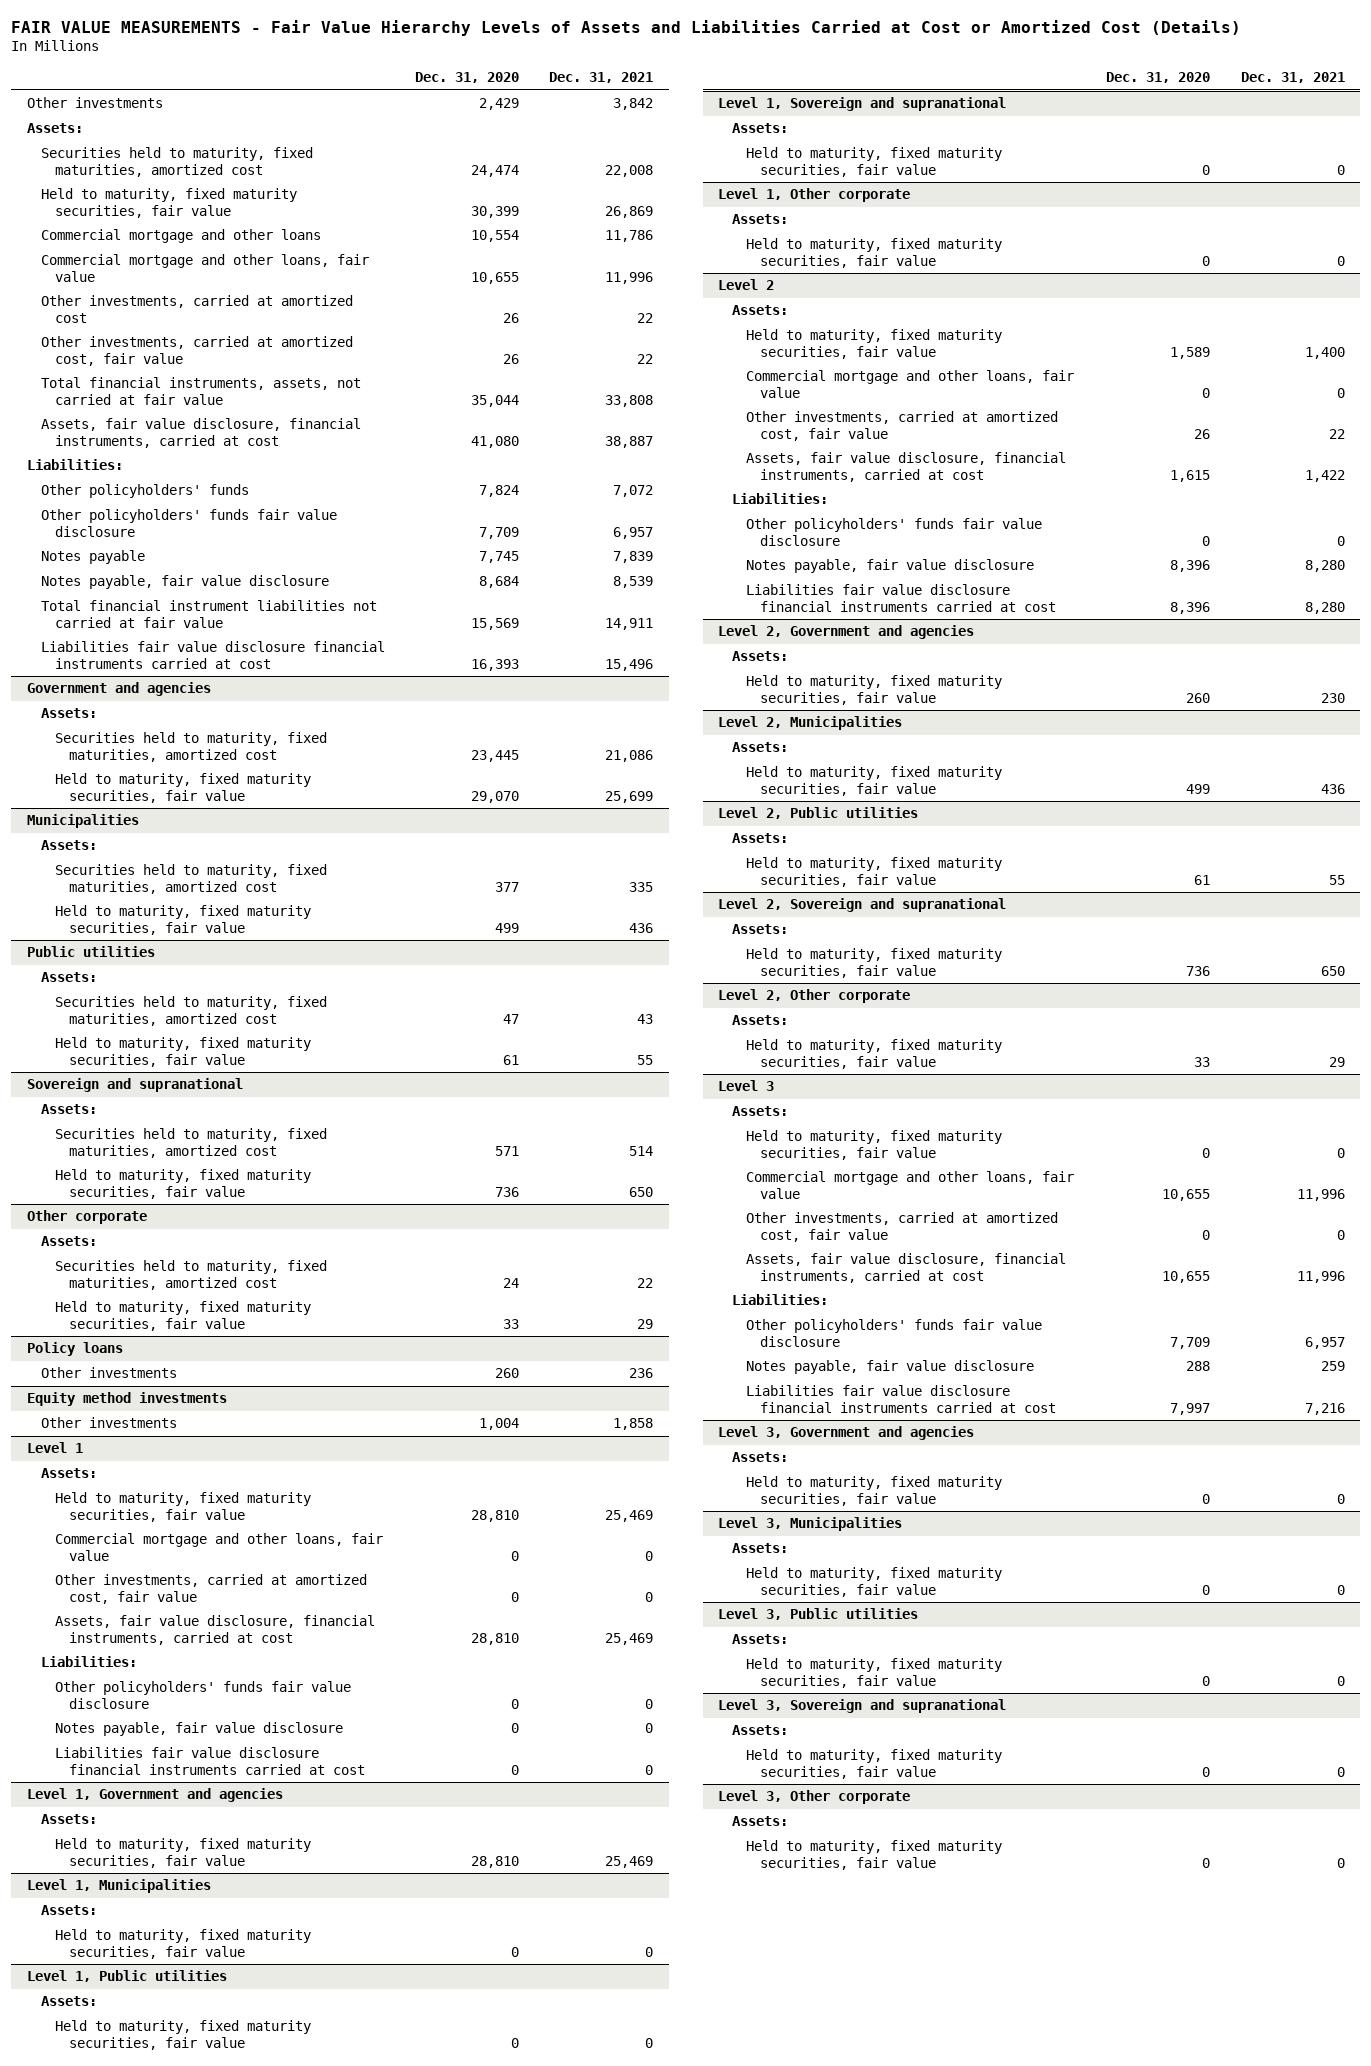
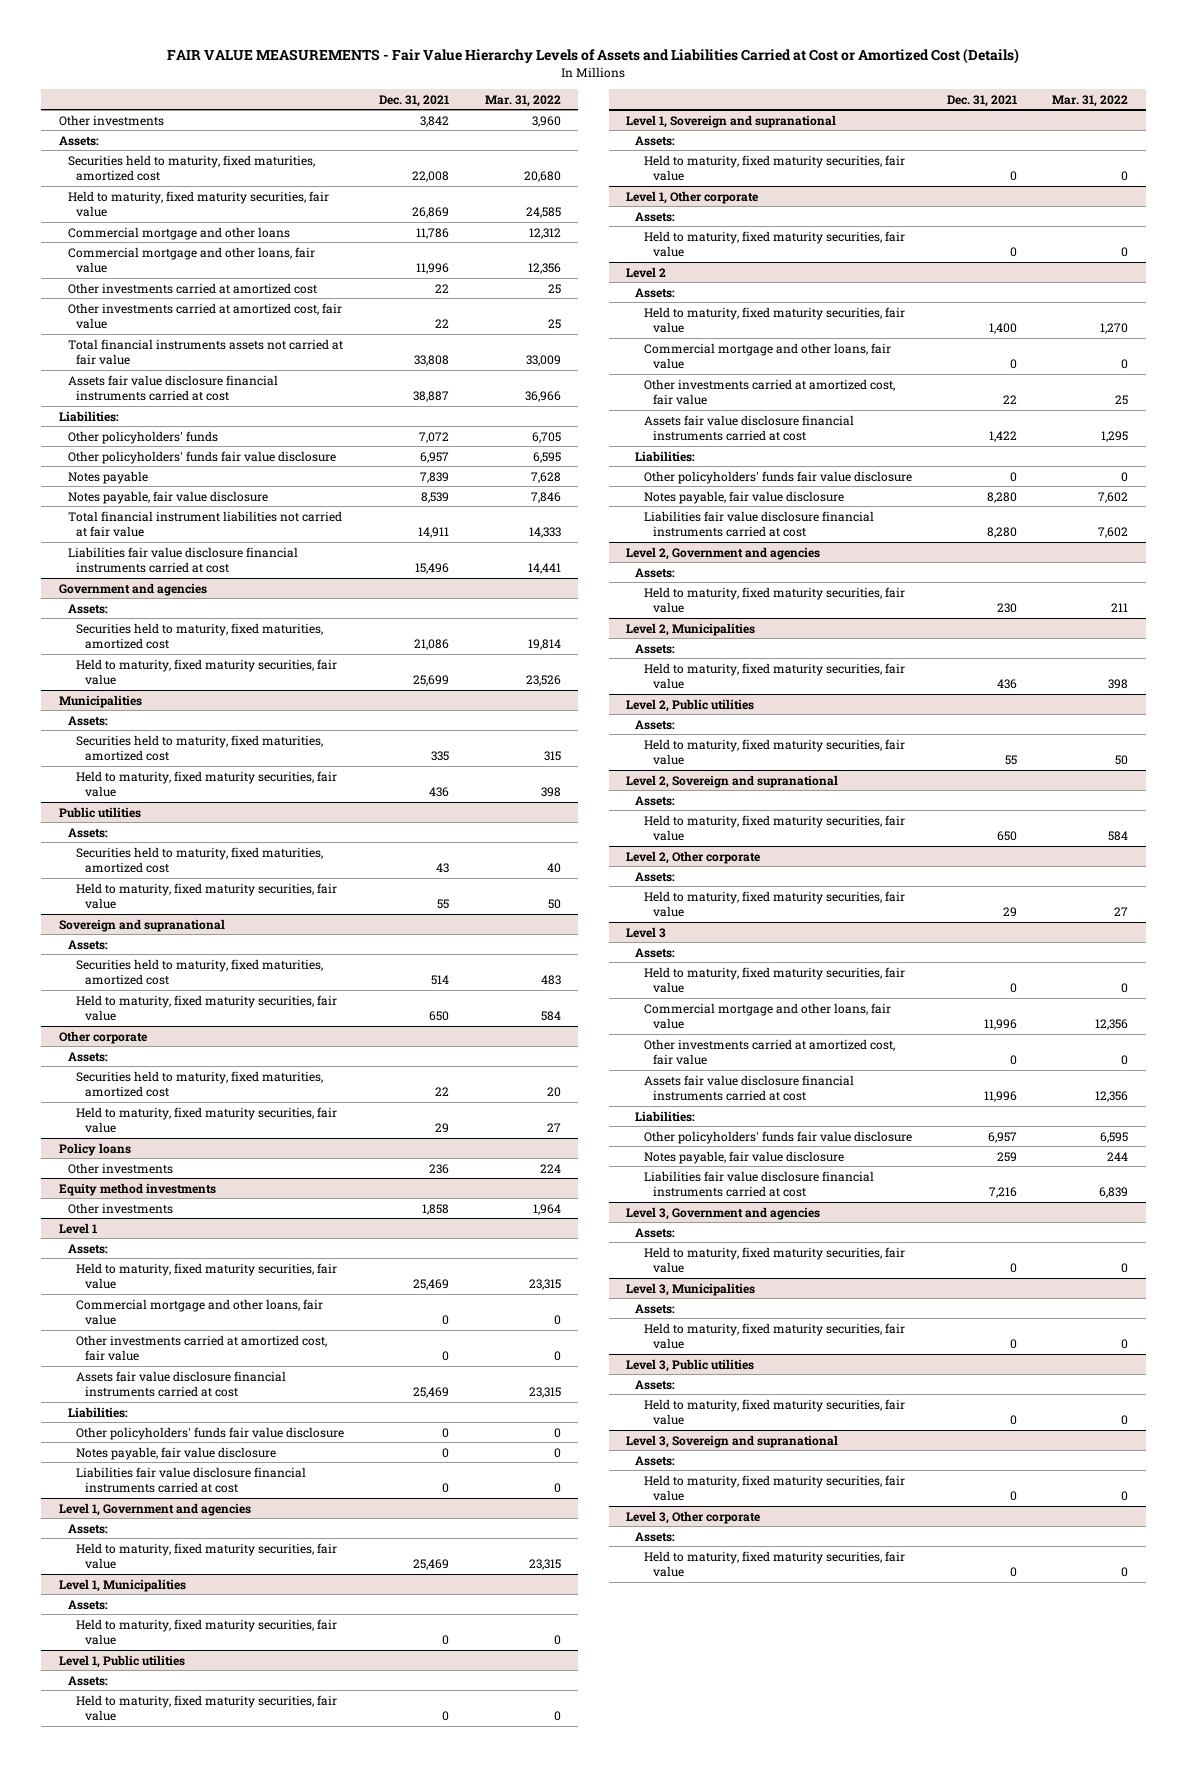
[415,72,520,84] Dec. 31, 2020 -> none
none -> [484,94,561,107] Mar. 31, 2022
[40,295,353,323] Other investments, carried at amortized cost -> [67,282,317,294] Other investments carried at amortized cost
[40,336,353,366] Other investments, carried at amortized cost, fair value -> [67,302,342,330] Other investments carried at amortized cost, fair value
[40,377,361,405] Total financial instruments, assets, not carried at fair value -> [67,338,343,366] Total financial instruments assets not carried at fair value
[40,418,361,448] Assets, fair value disclosure, financial instruments, carried at cost -> [67,374,278,402] Assets fair value disclosure financial instruments carried at cost
[54,1574,367,1604] Other investments, carried at amortized cost, fair value -> [76,1334,328,1362] Other investments carried at amortized cost, fair value
[54,1615,375,1645] Assets, fair value disclosure, financial instruments, carried at cost -> [76,1370,287,1398] Assets fair value disclosure financial instruments carried at cost
[746,411,1059,441] Other investments, carried at amortized cost, fair value -> [644,378,896,406] Other investments carried at amortized cost, fair value
[746,452,1067,482] Assets, fair value disclosure, financial instruments, carried at cost -> [644,414,855,442] Assets fair value disclosure financial instruments carried at cost
[746,1212,1059,1242] Other investments, carried at amortized cost, fair value -> [644,1038,896,1066] Other investments carried at amortized cost, fair value
[746,1253,1067,1283] Assets, fair value disclosure, financial instruments, carried at cost -> [644,1074,855,1102] Assets fair value disclosure financial instruments carried at cost

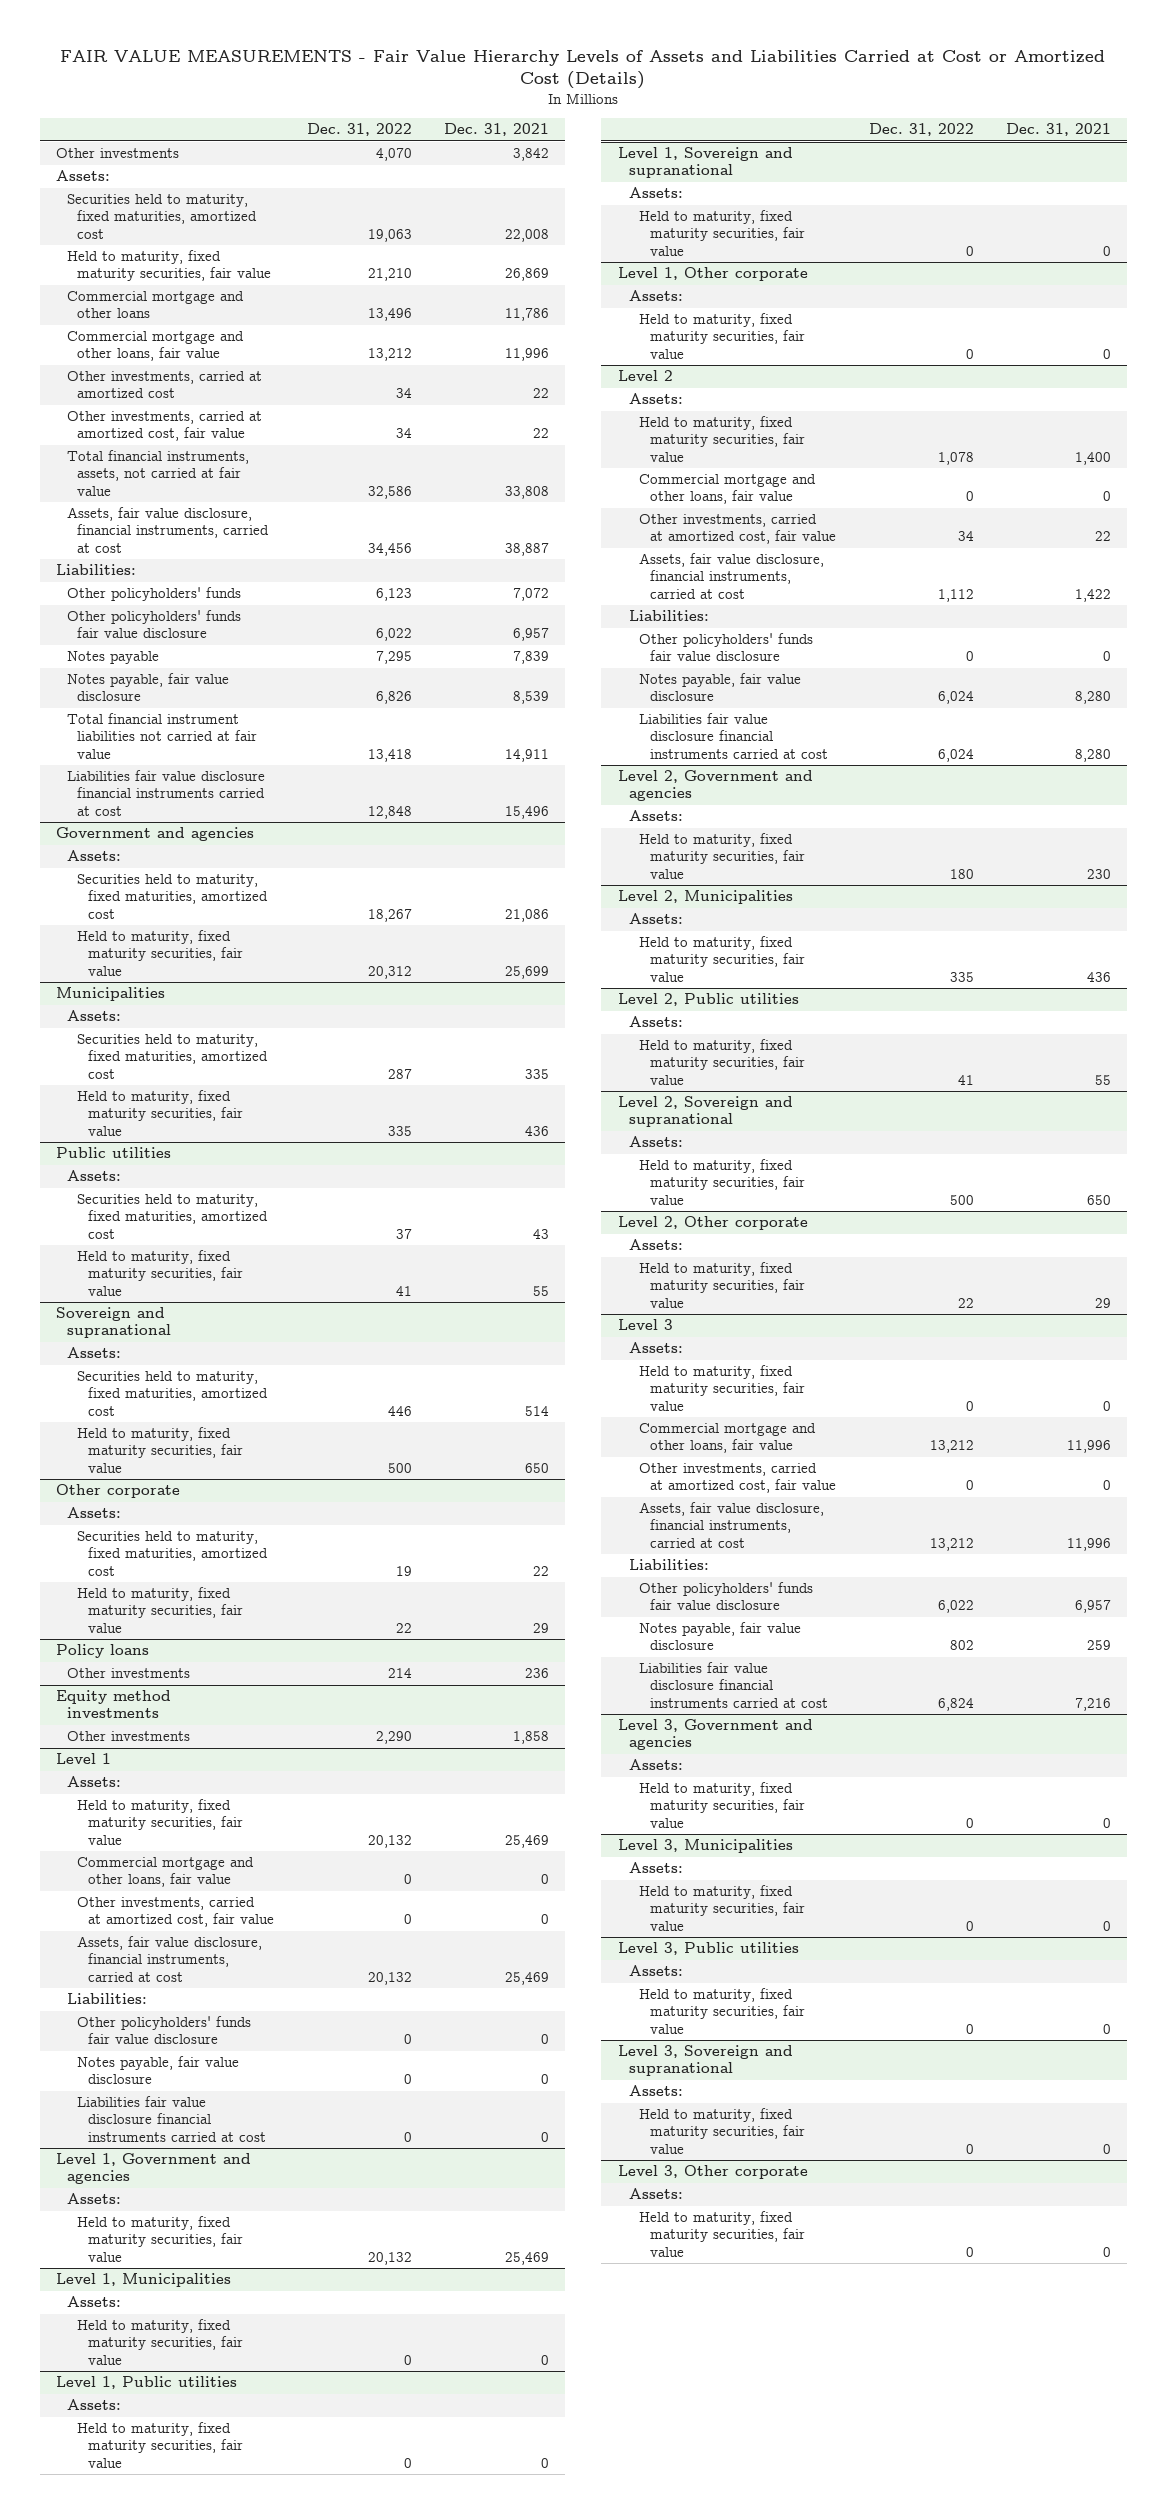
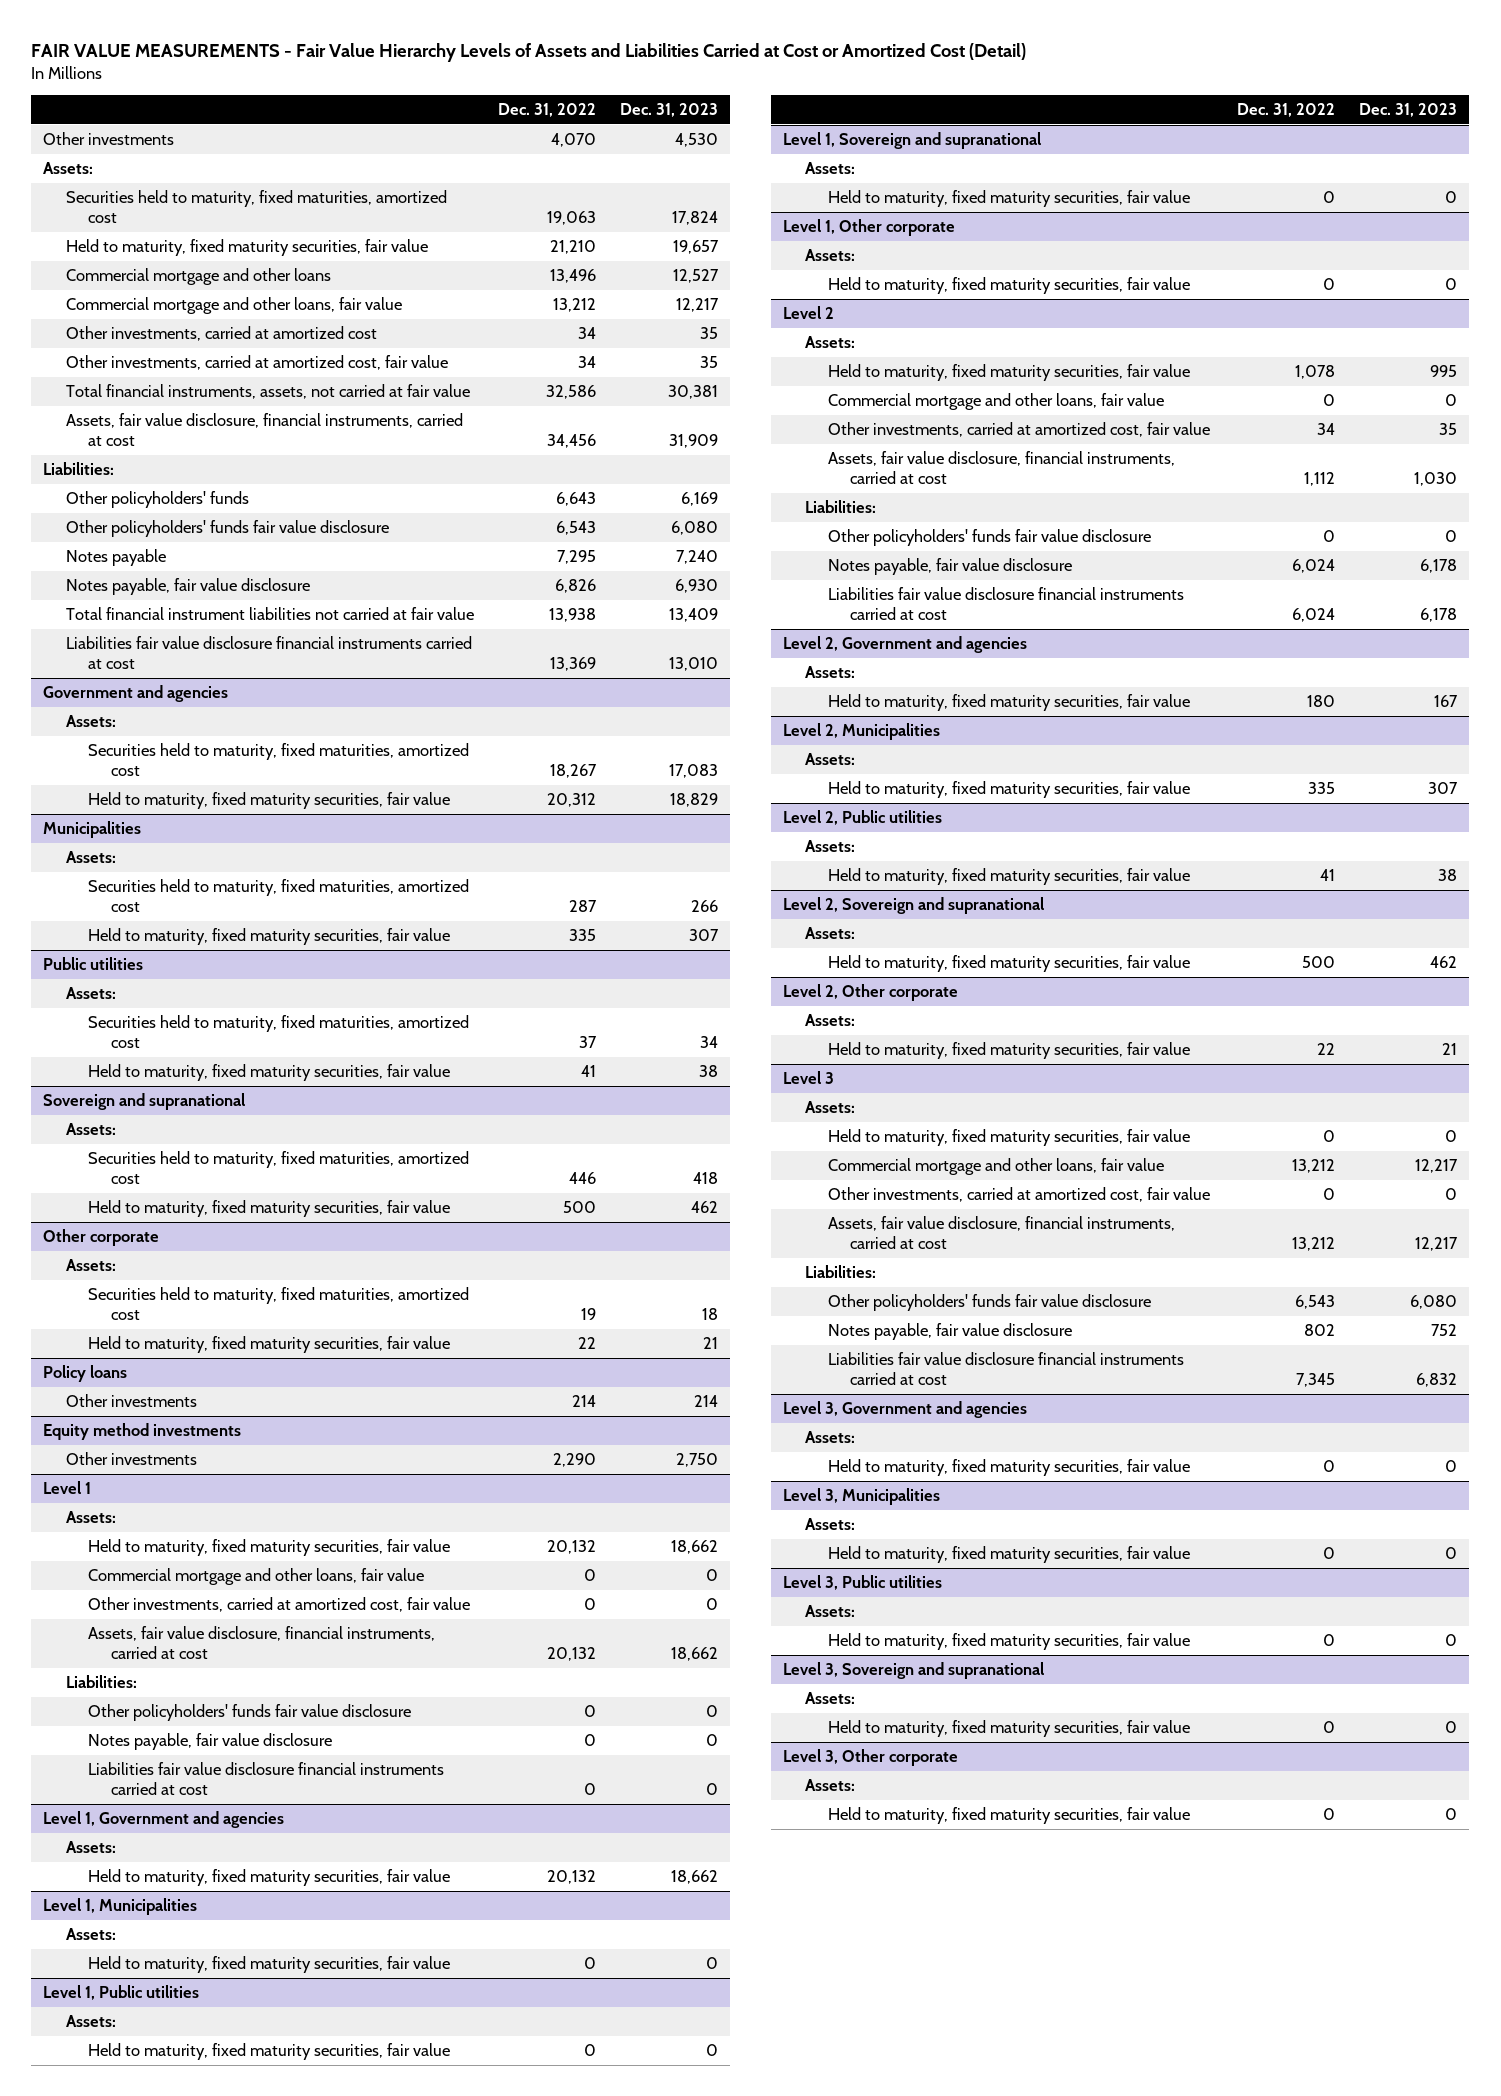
[60,49,1106,90] FAIR VALUE MEASUREMENTS - Fair Value Hierarchy Levels of Assets and Liabilities Carried at Cost or Amortized Cost (Details) -> [31,42,1027,62] FAIR VALUE MEASUREMENTS - Fair Value Hierarchy Levels of Assets and Liabilities Carried at Cost or Amortized Cost (Detail)
[444,123,550,137] Dec. 31, 2021 -> none
none -> [620,103,719,118] Dec. 31, 2023
[375,588,412,602] 6,123 -> [555,492,596,507] 6,643
[375,628,412,642] 6,022 -> [555,521,596,536] 6,543
[367,748,412,762] 13,418 -> [548,608,596,623] 13,938
[367,805,412,819] 12,848 -> [549,656,596,671] 13,369
[937,1600,974,1614] 6,022 -> [1295,1295,1336,1310] 6,543
[937,1697,974,1711] 6,824 -> [1296,1372,1336,1387] 7,345

